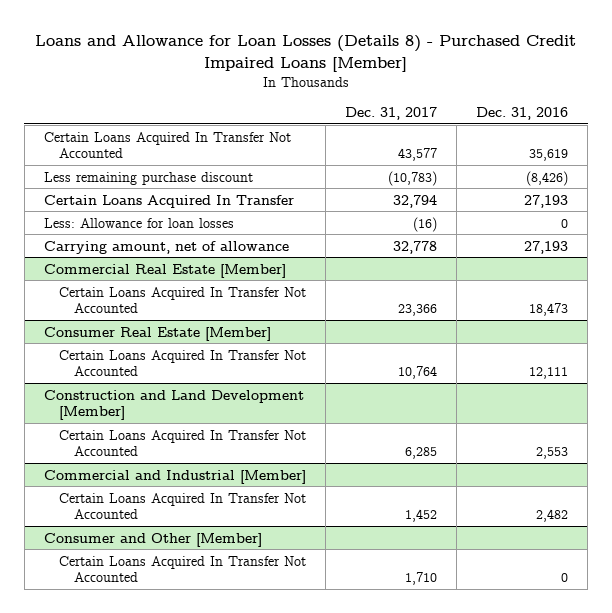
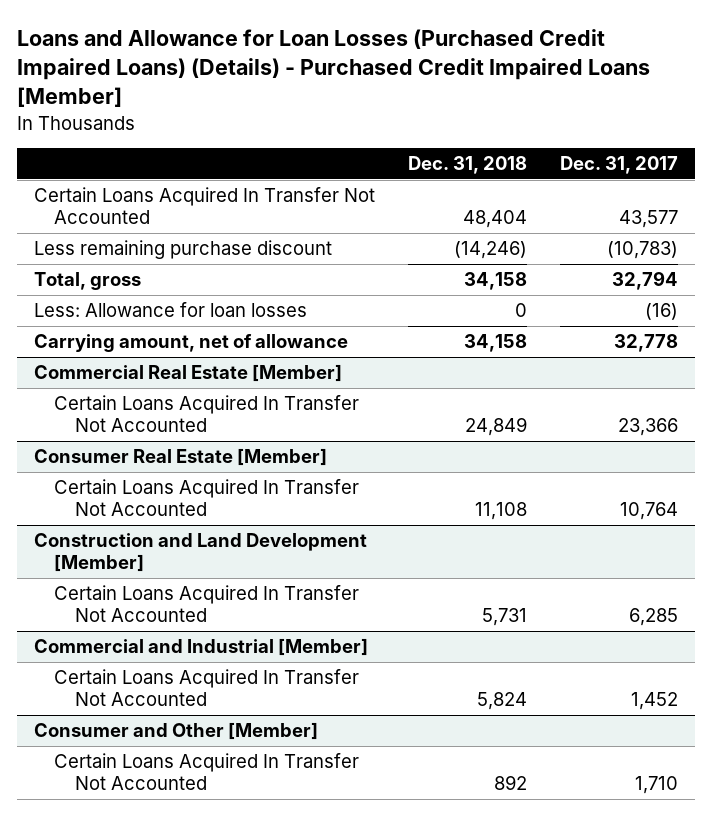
[34,34,576,72] Loans and Allowance for Loan Losses (Details 8) - Purchased Credit Impaired Loans [Member] -> [17,29,651,108] Loans and Allowance for Loan Losses (Purchased Credit Impaired Loans) (Details) - Purchased Credit Impaired Loans [Member]
[476,107,569,121] Dec. 31, 2016 -> none
none -> [408,156,528,175] Dec. 31, 2018
[43,194,294,208] Certain Loans Acquired In Transfer -> [33,272,141,291] Total, gross

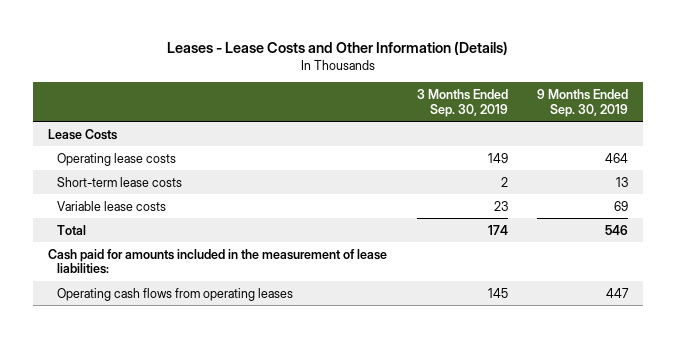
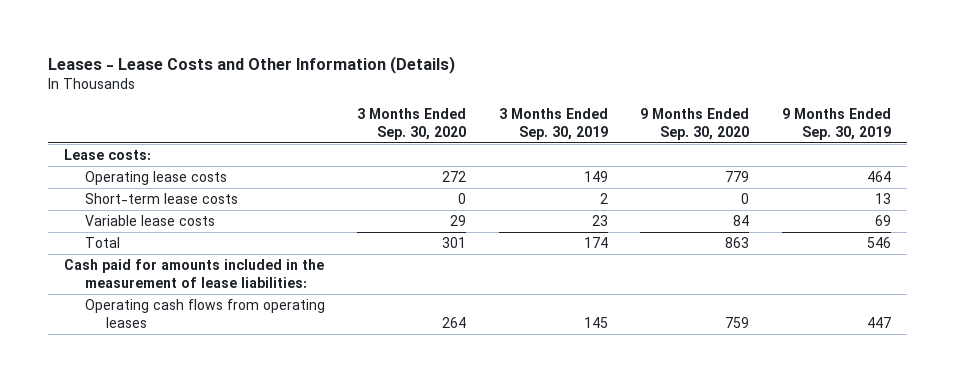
none -> [357,108,467,140] 3 Months Ended Sep. 30, 2020
none -> [640,108,750,140] 9 Months Ended Sep. 30, 2020
[47,128,117,140] Lease Costs -> [64,149,152,161] Lease costs:

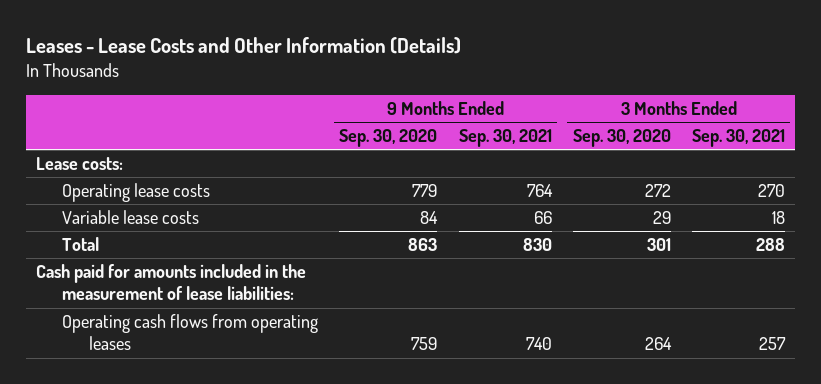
[498,108,608,140] 3 Months Ended Sep. 30, 2019 -> none
[781,108,891,140] 9 Months Ended Sep. 30, 2019 -> none
none -> [458,129,552,148] Sep. 30, 2021
none -> [691,129,785,148] Sep. 30, 2021
[84,193,238,205] Short-term lease costs -> none

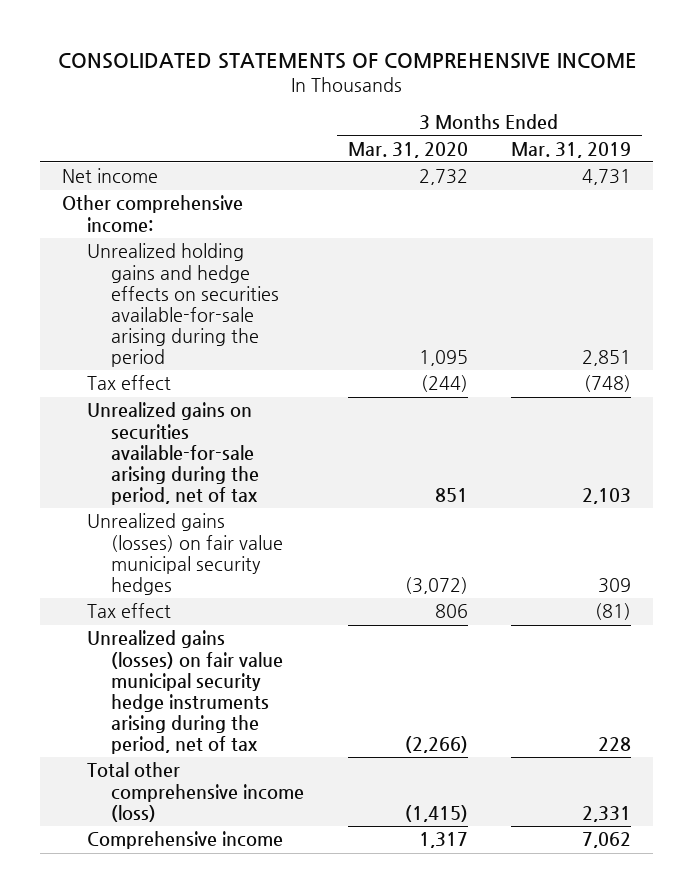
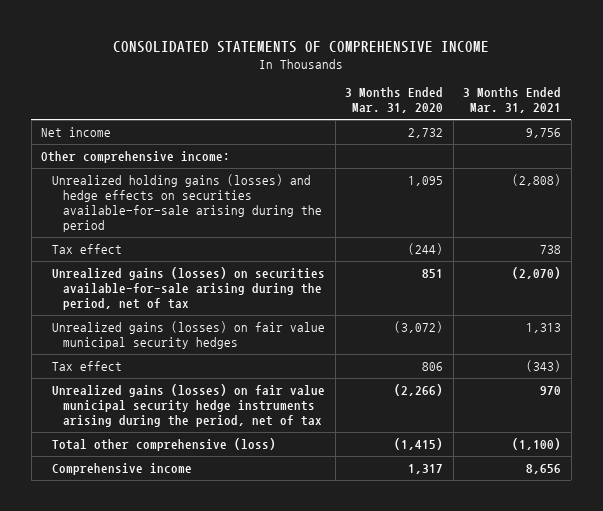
[511,141,632,158] Mar. 31, 2019 -> none
none -> [463,87,562,114] 3 Months Ended Mar. 31, 2021
[86,243,279,368] Unrealized holding gains and hedge effects on securities available-for-sale arising during the period -> [52,173,323,233] Unrealized holding gains (losses) and hedge effects on securities available-for-sale arising during the period
[86,402,259,505] Unrealized gains on securities available-for-sale arising during the period, net of tax -> [52,266,326,311] Unrealized gains (losses) on securities available-for-sale arising during the period, net of tax
[86,762,304,822] Total other comprehensive income (loss) -> [52,437,277,451] Total other comprehensive (loss)

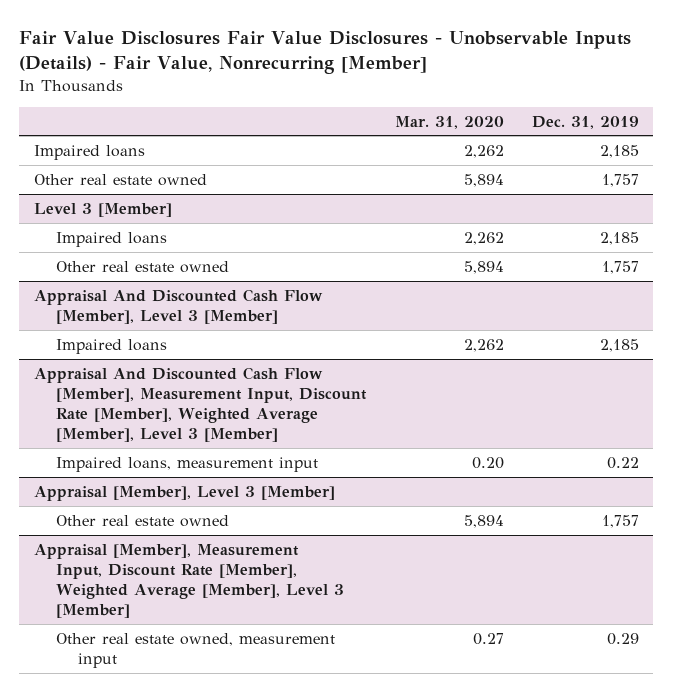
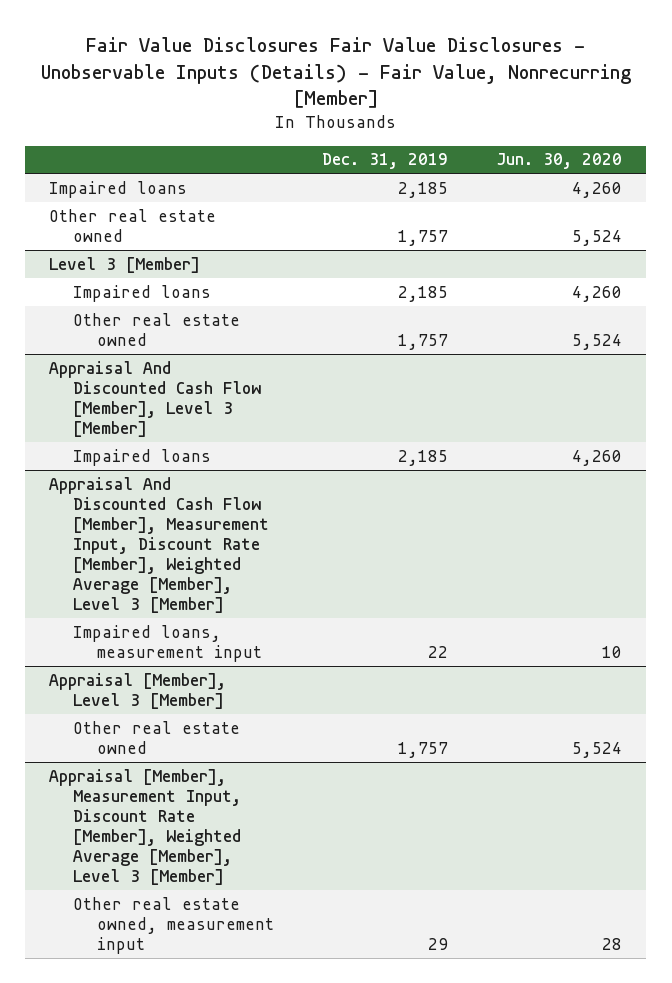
[394,115,504,129] Mar. 31, 2020 -> none
none -> [496,153,623,170] Jun. 30, 2020
[607,456,640,469] 0.22 -> [428,645,449,658] 22
[607,632,640,645] 0.29 -> [428,937,449,950] 29

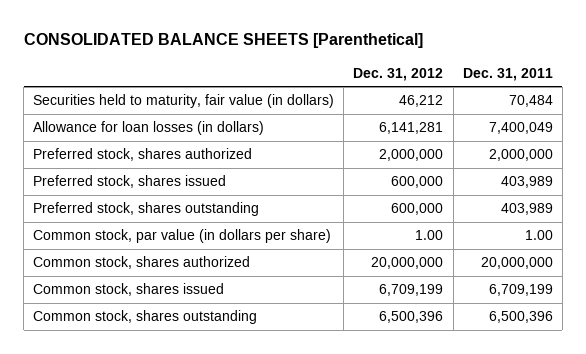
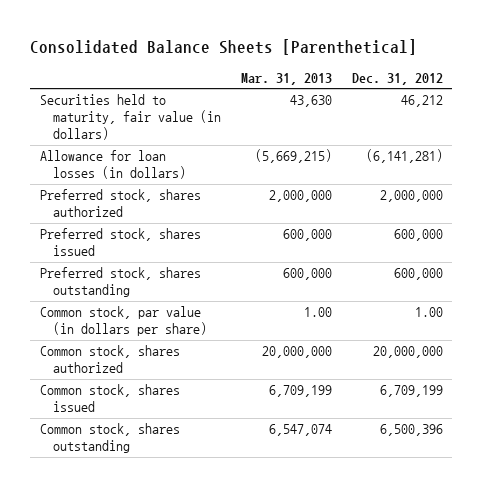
[23,33,423,49] CONSOLIDATED BALANCE SHEETS [Parenthetical] -> [30,39,418,56] Consolidated Balance Sheets [Parenthetical]
[462,67,553,81] Dec. 31, 2011 -> none
none -> [240,72,332,85] Mar. 31, 2013
[379,122,444,135] 6,141,281 -> [365,149,443,164] (6,141,281)

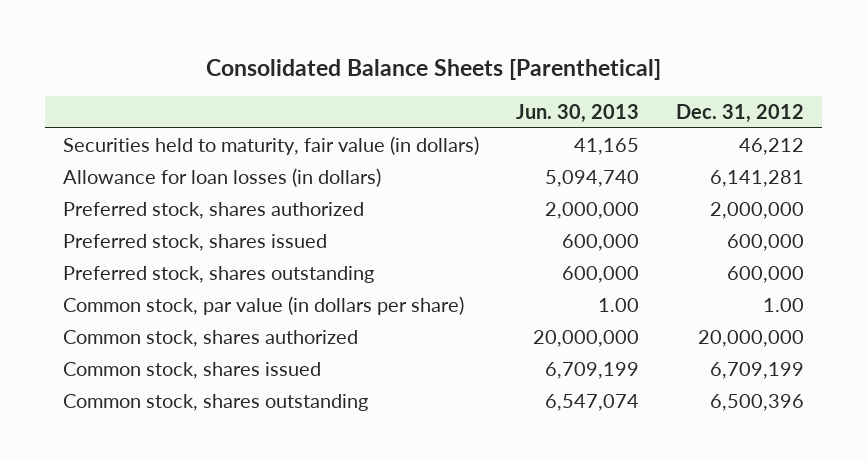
[240,72,332,85] Mar. 31, 2013 -> none
none -> [516,103,640,123] Jun. 30, 2013
[365,149,443,164] (6,141,281) -> [709,170,804,188] 6,141,281

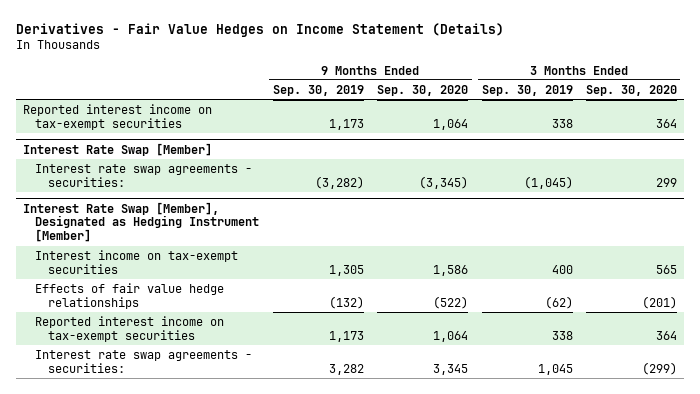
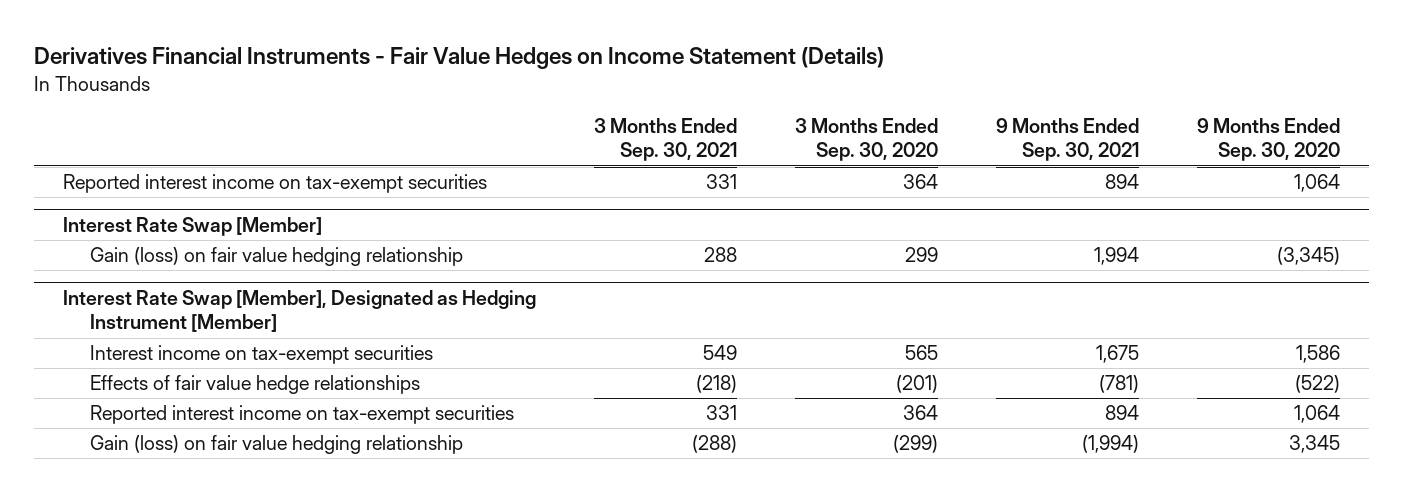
[16,22,505,37] Derivatives - Fair Value Hedges on Income Statement (Details) -> [34,47,885,70] Derivatives Financial Instruments - Fair Value Hedges on Income Statement (Details)
[272,84,364,96] Sep. 30, 2019 -> none
[481,84,573,96] Sep. 30, 2019 -> none
none -> [594,117,738,162] 3 Months Ended Sep. 30, 2021
none -> [995,117,1139,162] 9 Months Ended Sep. 30, 2021
[35,163,253,187] Interest rate swap agreements - securities: -> [90,247,464,267] Gain (loss) on fair value hedging relationship
[35,349,253,373] Interest rate swap agreements - securities: -> [90,435,464,455] Gain (loss) on fair value hedging relationship

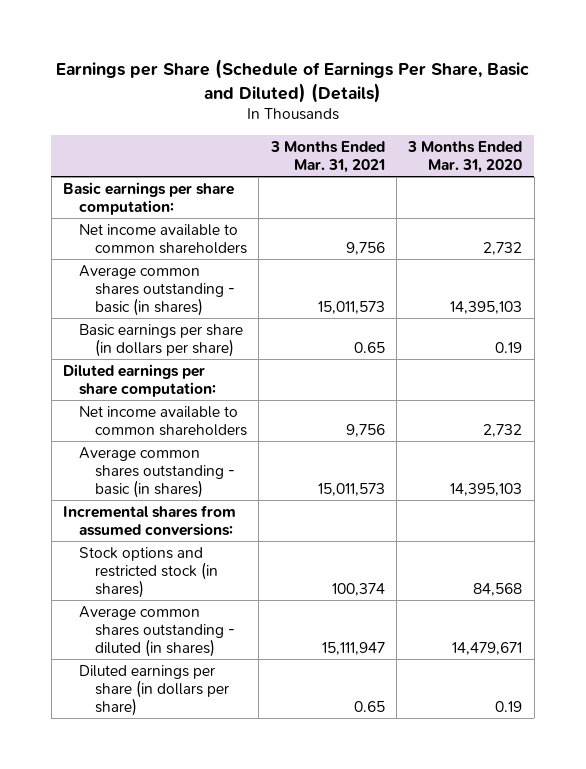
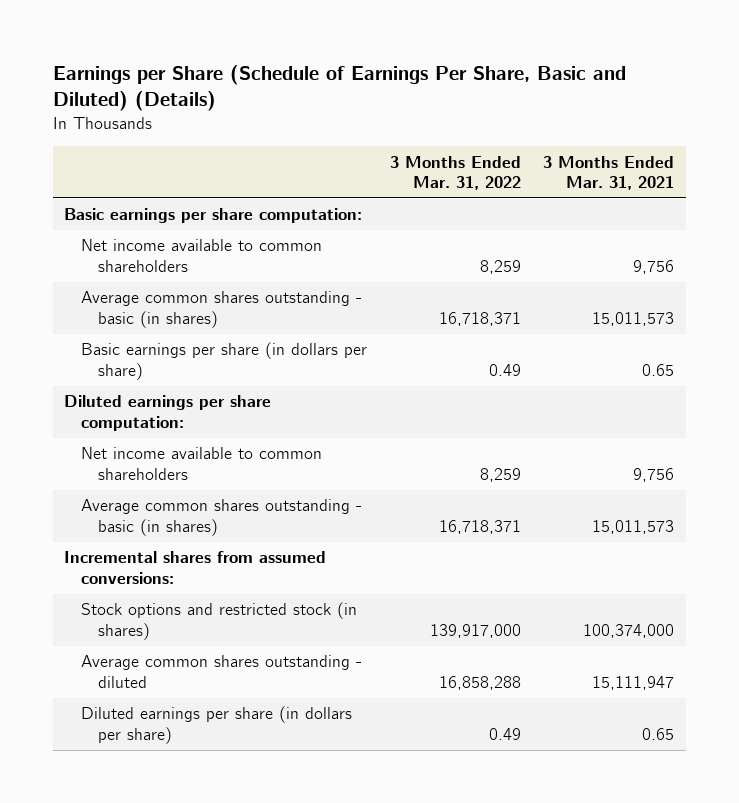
[407,140,523,173] 3 Months Ended Mar. 31, 2020 -> none
none -> [389,155,521,191] 3 Months Ended Mar. 31, 2022
[331,582,385,596] 100,374 -> [583,623,675,638] 100,374,000
[79,605,236,657] Average common shares outstanding - diluted (in shares) -> [81,655,363,688] Average common shares outstanding - diluted

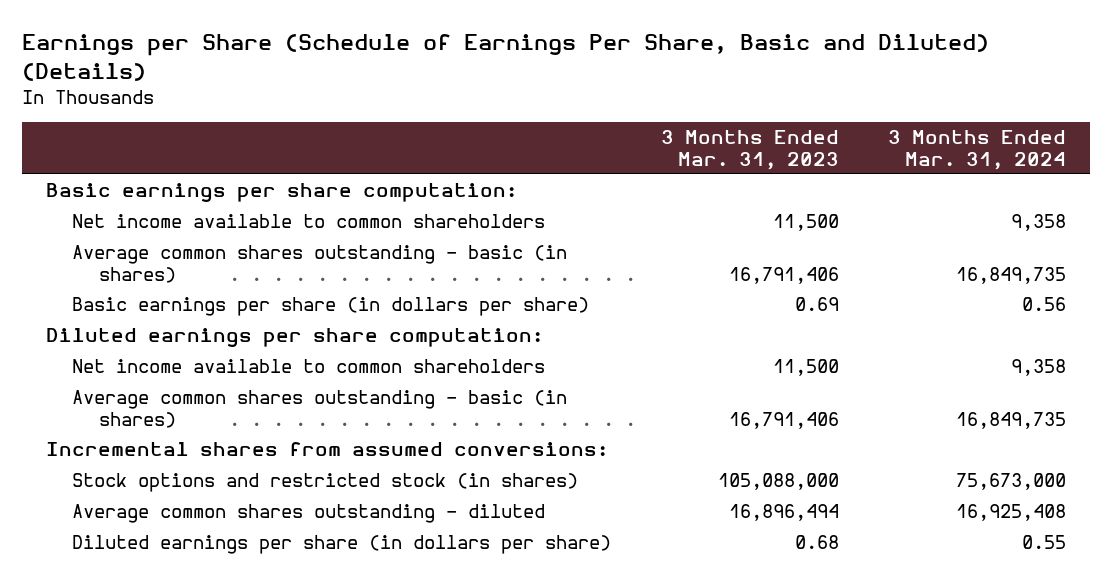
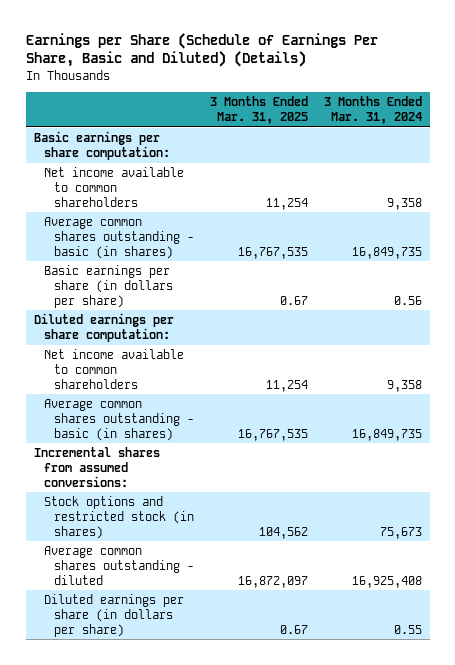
[660,130,839,170] 3 Months Ended Mar. 31, 2023 -> none
none -> [210,96,309,124] 3 Months Ended Mar. 31, 2025
[955,473,1066,491] 75,673,000 -> [379,526,422,539] 75,673

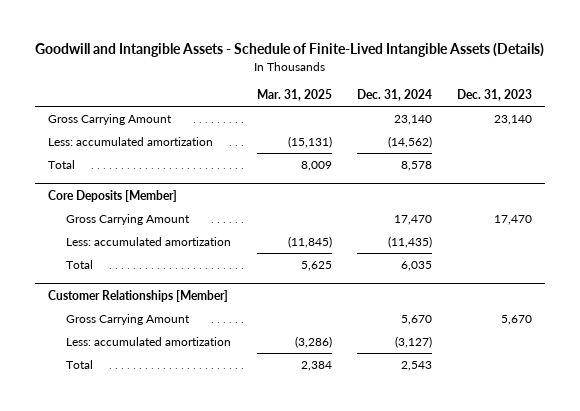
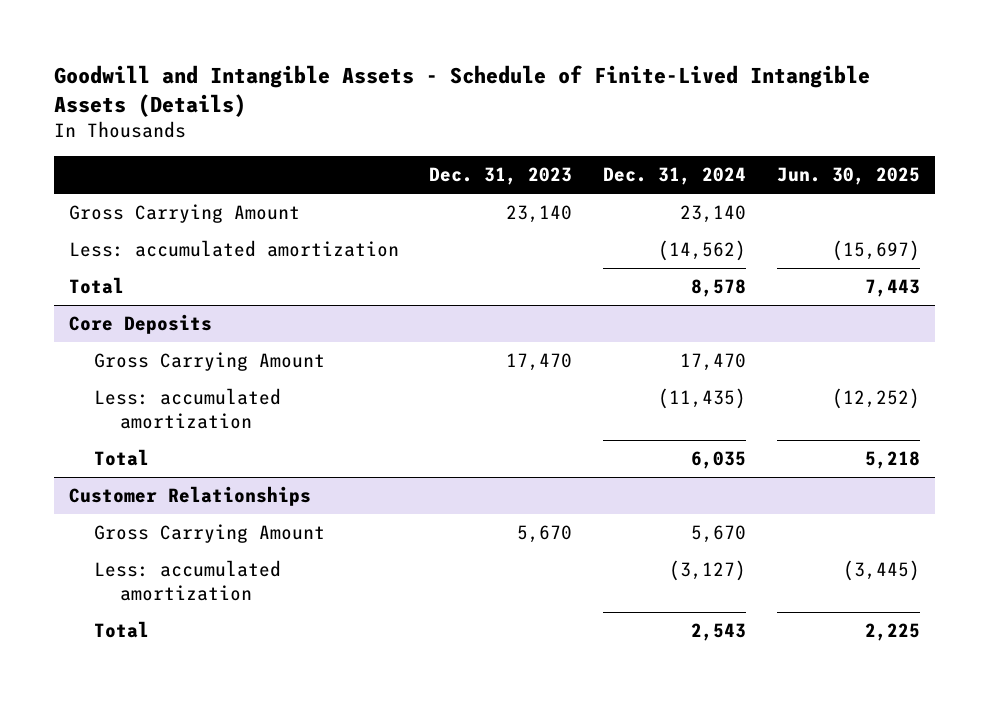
[256,89,332,102] Mar. 31, 2025 -> none
none -> [776,167,920,186] Jun. 30, 2025
[48,189,178,202] Core Deposits [Member] -> [68,314,212,335] Core Deposits
[48,289,229,302] Customer Relationships [Member] -> [68,486,311,507] Customer Relationships

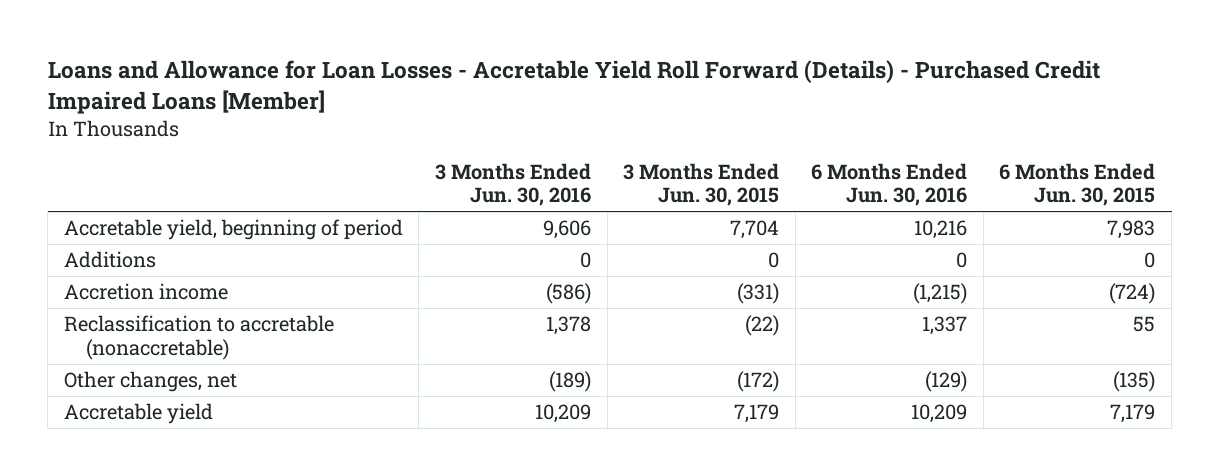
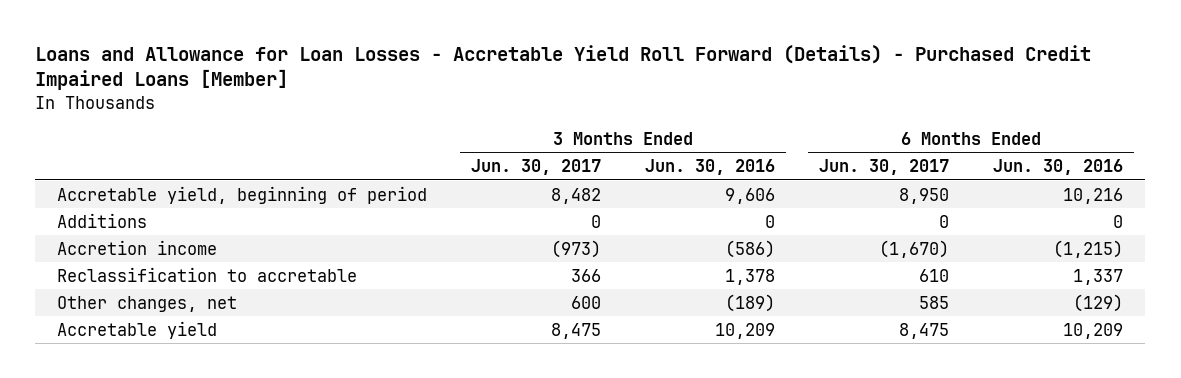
[623,162,780,207] 3 Months Ended Jun. 30, 2015 -> none
[999,162,1156,207] 6 Months Ended Jun. 30, 2015 -> none
none -> [471,158,602,175] Jun. 30, 2017
none -> [819,158,950,175] Jun. 30, 2017
[63,315,334,360] Reclassification to accretable (nonaccretable) -> [57,266,358,282] Reclassification to accretable

